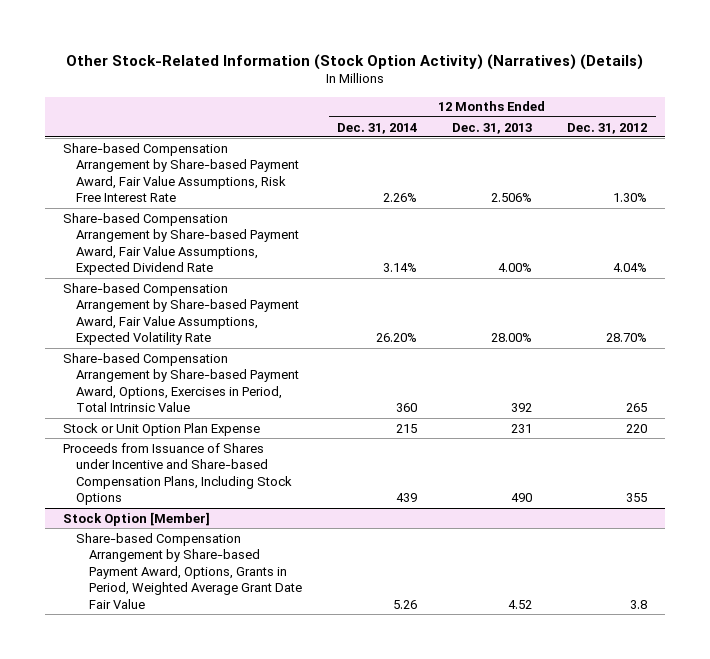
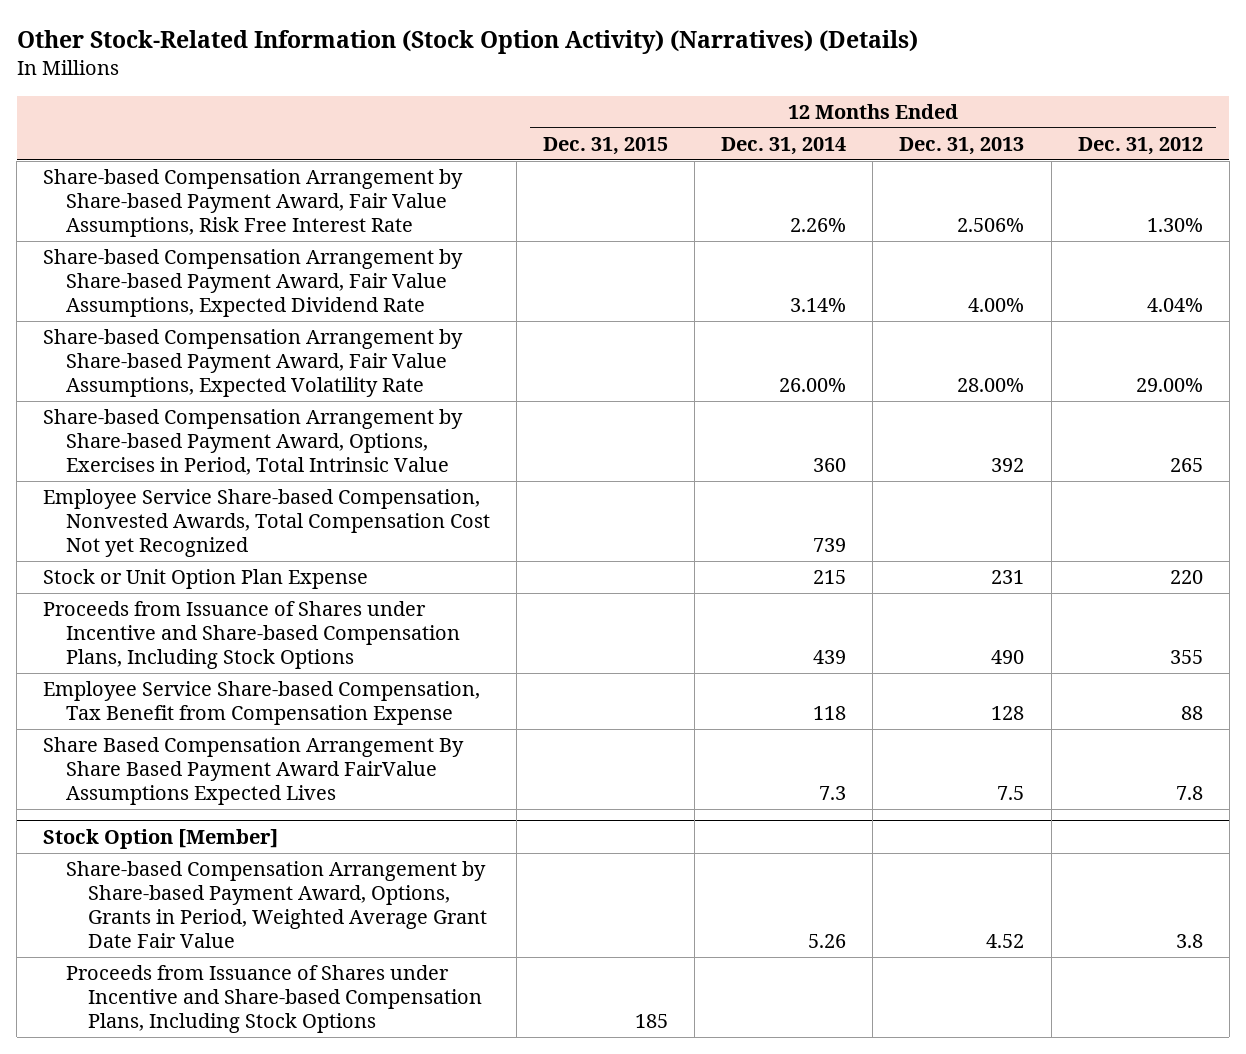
none -> [542,137,668,156] Dec. 31, 2015
[376,333,418,343] 26.20% -> [779,378,847,393] 26.00%
[606,333,648,343] 28.70% -> [1135,378,1203,393] 29.00%
none -> [43,489,490,558] Employee Service Share-based Compensation, Nonvested Awards, Total Compensation Cost Not yet Recognized
none -> [43,681,481,726] Employee Service Share-based Compensation, Tax Benefit from Compensation Expense
none -> [43,737,465,806] Share Based Compensation Arrangement By Share Based Payment Award FairValue Assumptions Expected Lives
none -> [65,965,482,1034] Proceeds from Issuance of Shares under Incentive and Share-based Compensation Plans, Including Stock Options

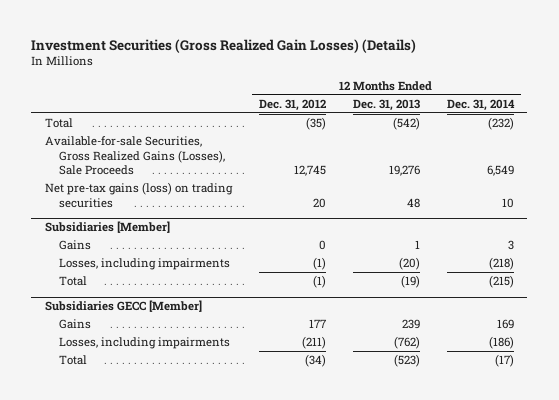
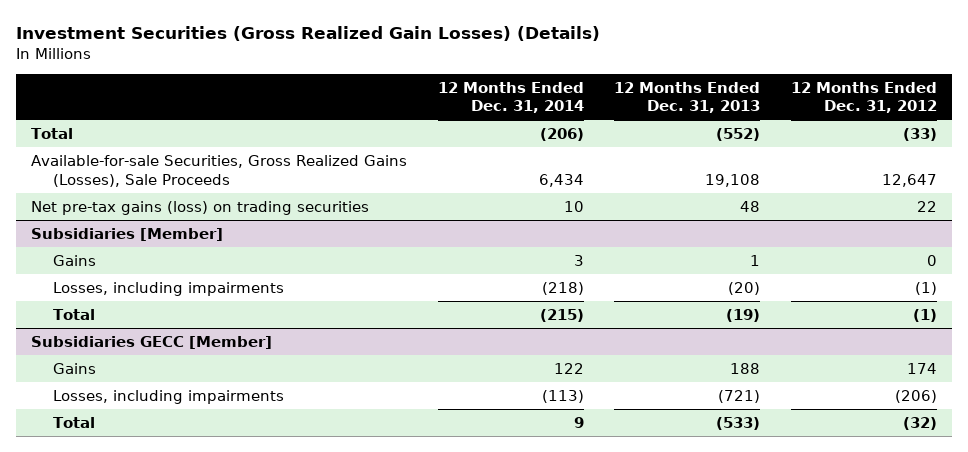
[305,117,326,131] (35) -> [902,127,937,141] (33)
[392,117,420,131] (542) -> [716,127,761,141] (552)
[487,117,514,131] (232) -> [539,127,584,141] (206)
[293,164,326,176] 12,745 -> [881,173,937,187] 12,647
[388,164,420,176] 19,276 -> [705,173,761,187] 19,108
[486,164,514,176] 6,549 -> [538,173,584,187] 6,434
[312,197,326,208] 20 -> [916,200,937,212] 22
[308,319,326,329] 177 -> [906,362,937,374] 174
[401,319,420,330] 239 -> [730,362,761,374] 188
[496,319,514,330] 169 -> [553,362,584,374] 122
[301,336,326,350] (211) -> [894,389,937,403] (206)
[393,336,420,350] (762) -> [718,389,761,403] (721)
[488,336,514,350] (186) -> [541,389,584,403] (113)
[304,354,326,368] (34) -> [902,416,937,430] (32)
[393,354,420,368] (523) -> [716,416,761,430] (533)
[494,354,514,368] (17) -> [573,416,584,428] 9

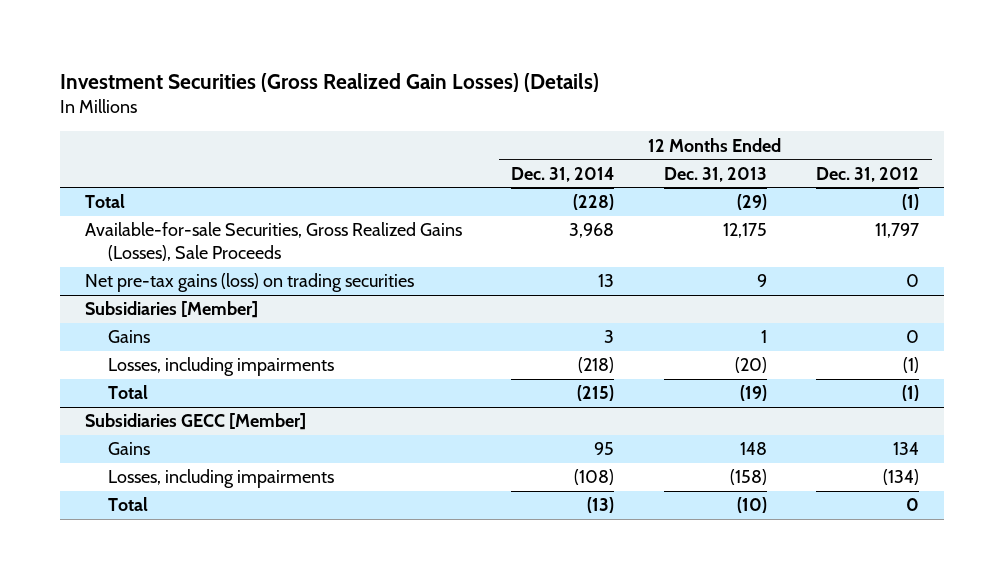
[539,127,584,141] (206) -> [573,194,615,211] (228)
[716,127,761,141] (552) -> [736,194,767,211] (29)
[902,127,937,141] (33) -> [902,194,920,211] (1)
[538,173,584,187] 6,434 -> [569,223,615,239] 3,968
[705,173,761,187] 19,108 -> [722,223,767,239] 12,175
[881,173,937,187] 12,647 -> [875,223,920,239] 11,797
[563,200,584,212] 10 -> [598,274,615,288] 13
[740,200,761,212] 48 -> [756,274,767,288] 9
[916,200,937,212] 22 -> [906,274,920,288] 0
[553,362,584,374] 122 -> [594,442,615,456] 95
[730,362,761,374] 188 -> [739,442,767,456] 148
[906,362,937,374] 174 -> [893,442,920,456] 134
[541,389,584,403] (113) -> [574,469,615,486] (108)
[718,389,761,403] (721) -> [729,469,767,486] (158)
[894,389,937,403] (206) -> [883,469,920,486] (134)
[573,416,584,428] 9 -> [587,497,615,514] (13)
[716,416,761,430] (533) -> [736,497,767,514] (10)
[902,416,937,430] (32) -> [906,498,920,512] 0

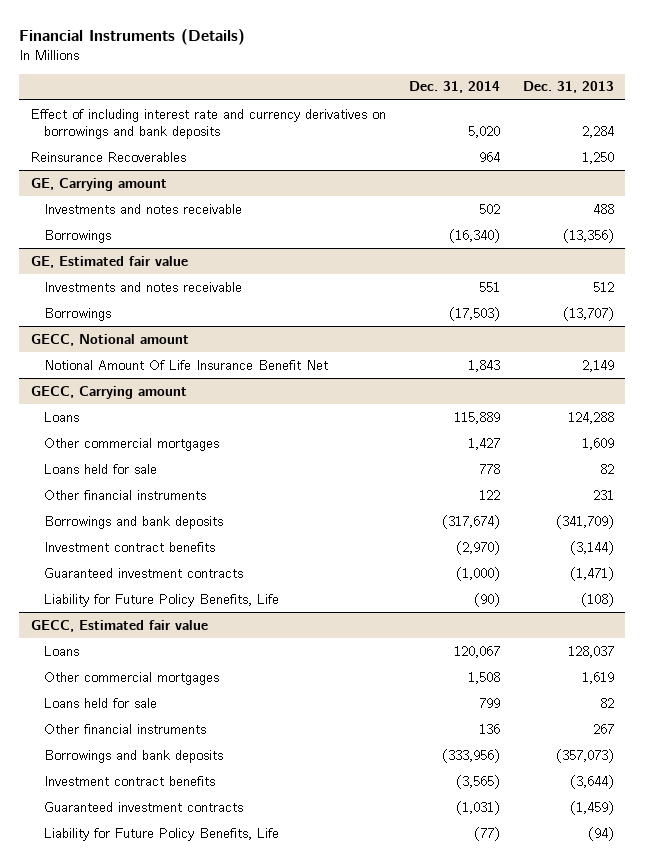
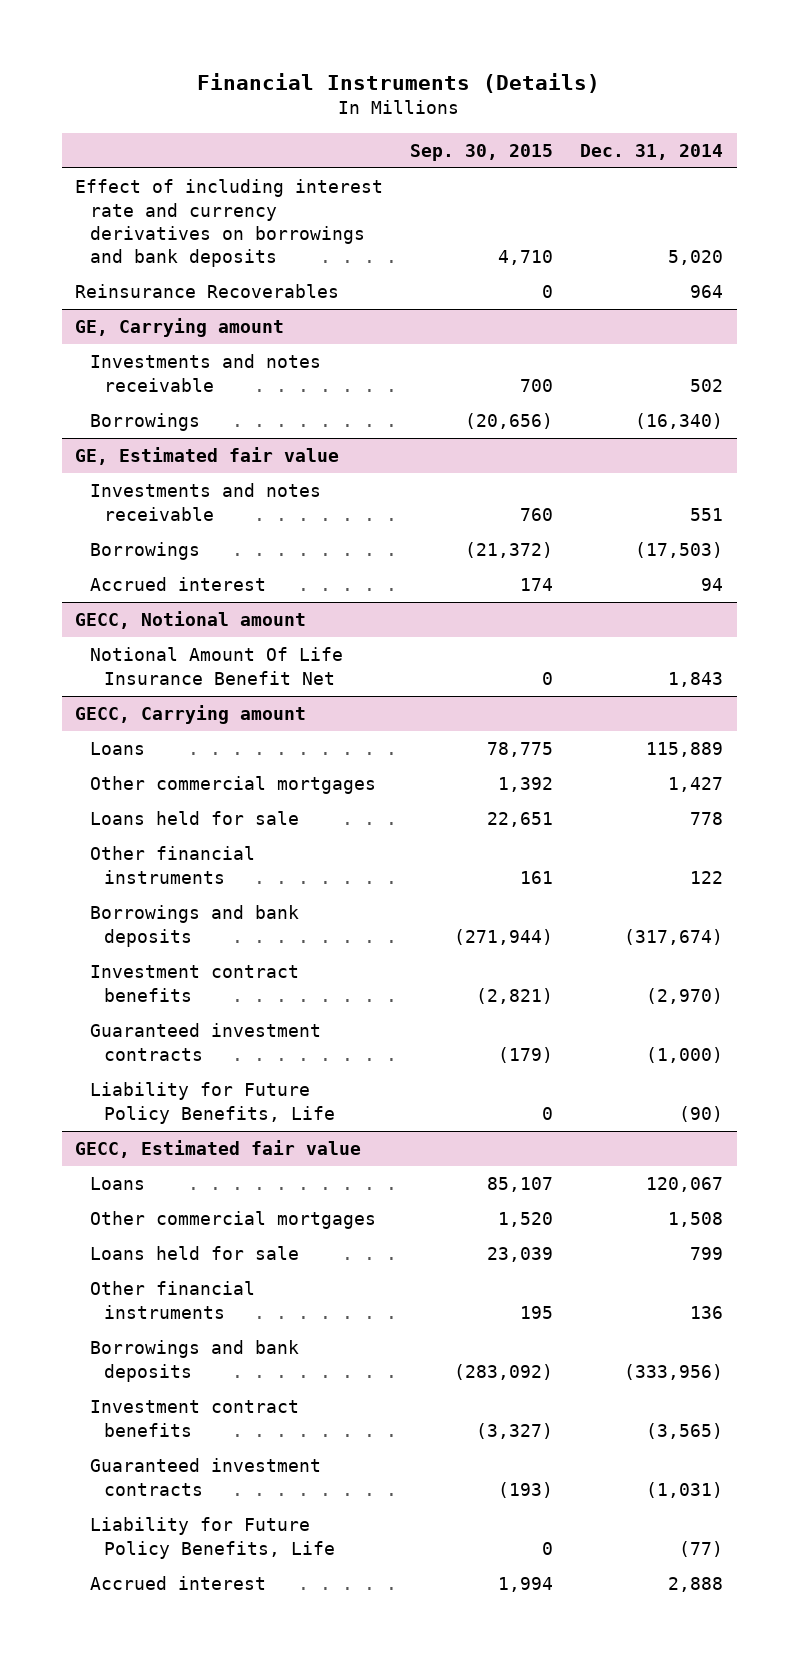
[522,81,614,94] Dec. 31, 2013 -> none
none -> [410,143,554,161] Sep. 30, 2015
none -> [89,577,266,592] Accrued interest
none -> [89,1576,266,1591] Accrued interest

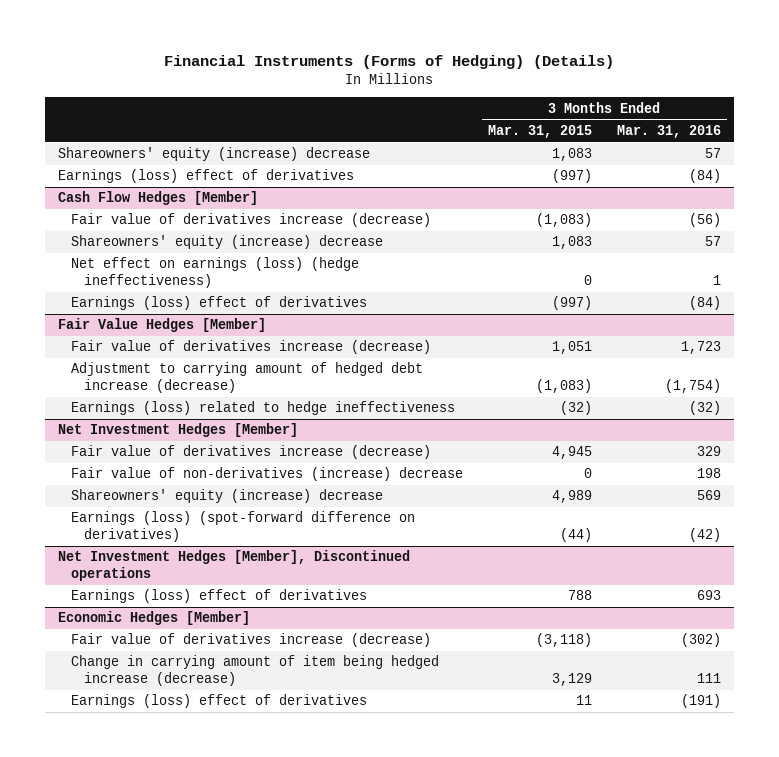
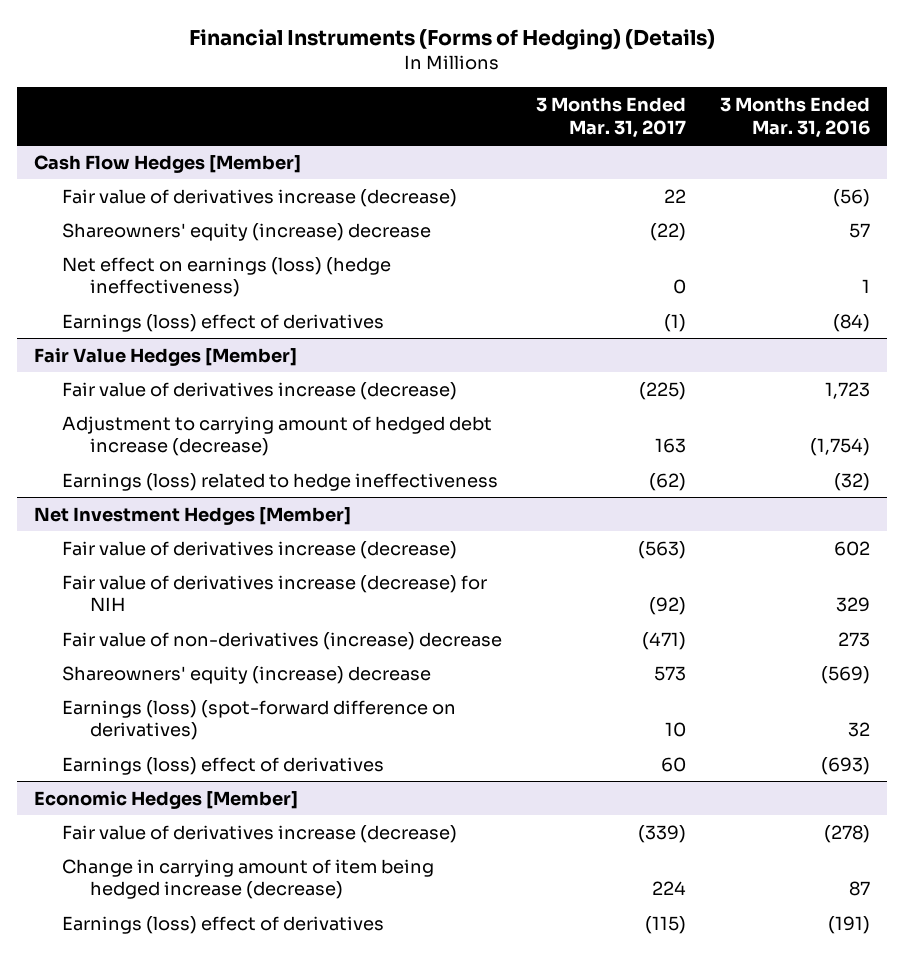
[487,124,592,138] Mar. 31, 2015 -> none
none -> [536,96,687,138] 3 Months Ended Mar. 31, 2017
[57,147,370,162] Shareowners' equity (increase) decrease -> none
[57,169,354,184] Earnings (loss) effect of derivatives -> none
[57,550,410,582] Net Investment Hedges [Member], Discontinued operations -> none
[697,446,722,457] 329 -> [833,540,870,556] 602
none -> [62,574,488,612] Fair value of derivatives increase (decrease) for NIH
[697,468,722,479] 198 -> [837,631,870,647] 273
[697,490,722,501] 569 -> [820,665,870,684] (569)
[689,528,722,543] (42) -> [847,722,870,738] 32
[697,590,722,601] 693 -> [820,756,870,775] (693)
[681,633,722,648] (302) -> [823,824,870,843] (278)
[697,673,722,684] 111 -> [848,881,870,897] 87

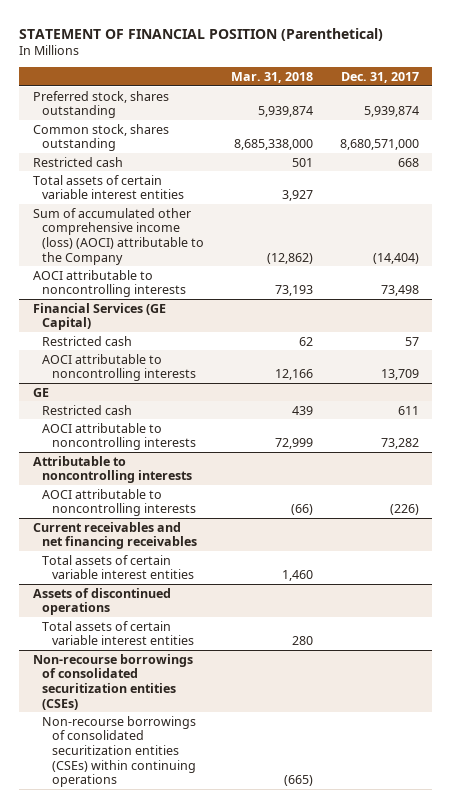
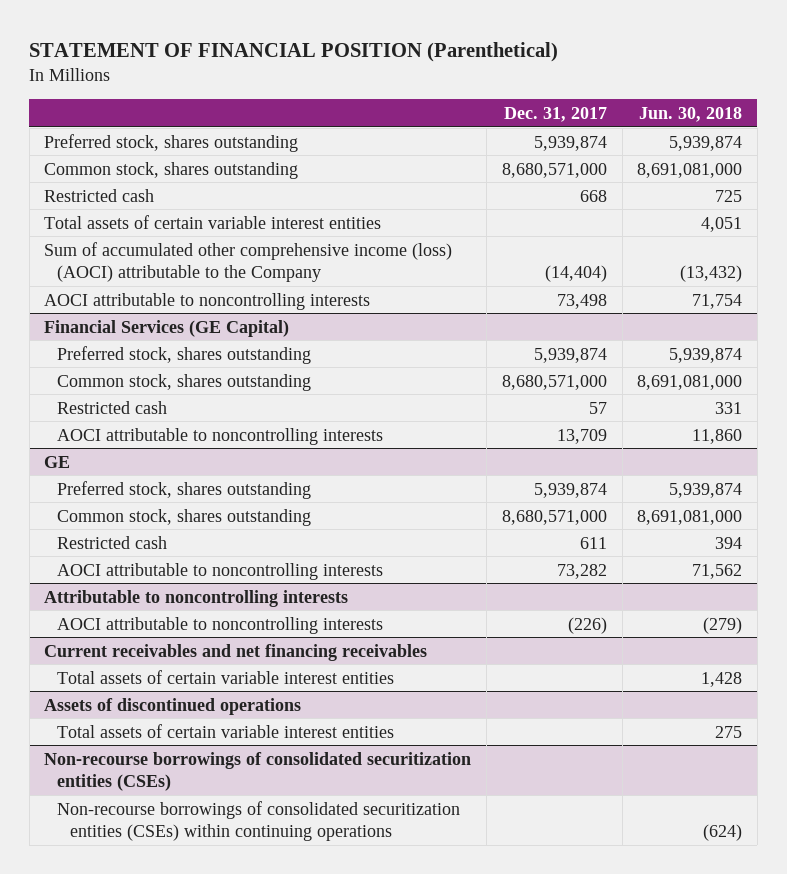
[231,71,314,83] Mar. 31, 2018 -> none
none -> [639,106,743,122] Jun. 30, 2018
none -> [57,345,312,364] Preferred stock, shares outstanding
none -> [57,373,312,391] Common stock, shares outstanding
none -> [57,480,312,499] Preferred stock, shares outstanding
none -> [57,508,312,526] Common stock, shares outstanding

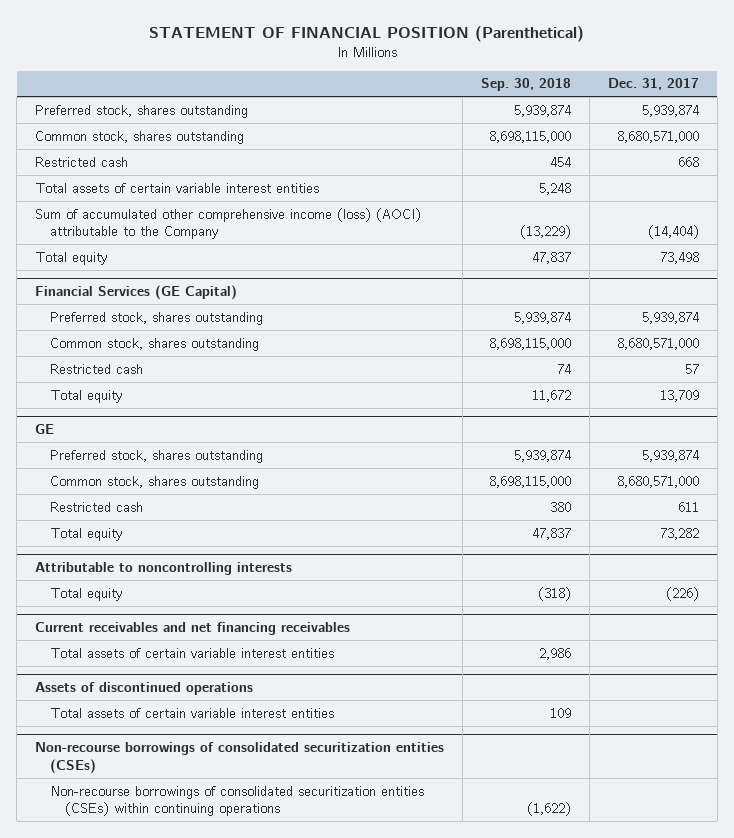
[639,106,743,122] Jun. 30, 2018 -> none
none -> [480,78,571,92] Sep. 30, 2018
[44,292,371,310] AOCI attributable to noncontrolling interests -> [35,251,108,265] Total equity
[57,427,384,445] AOCI attributable to noncontrolling interests -> [50,389,123,403] Total equity
[57,562,384,580] AOCI attributable to noncontrolling interests -> [50,527,123,541] Total equity
[57,616,384,634] AOCI attributable to noncontrolling interests -> [50,587,123,601] Total equity

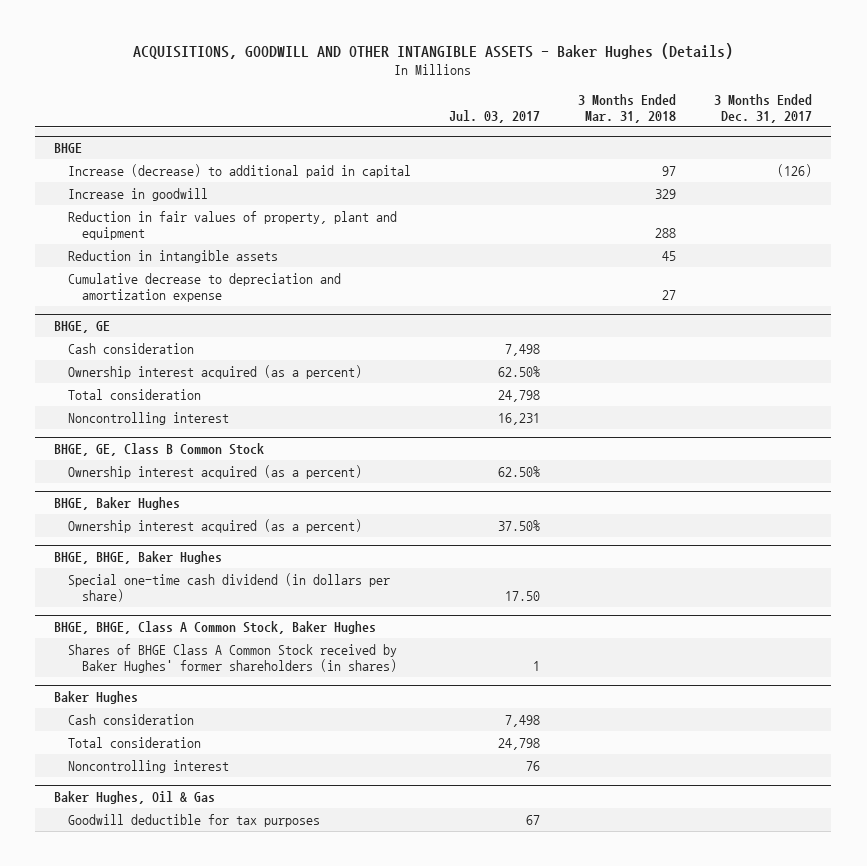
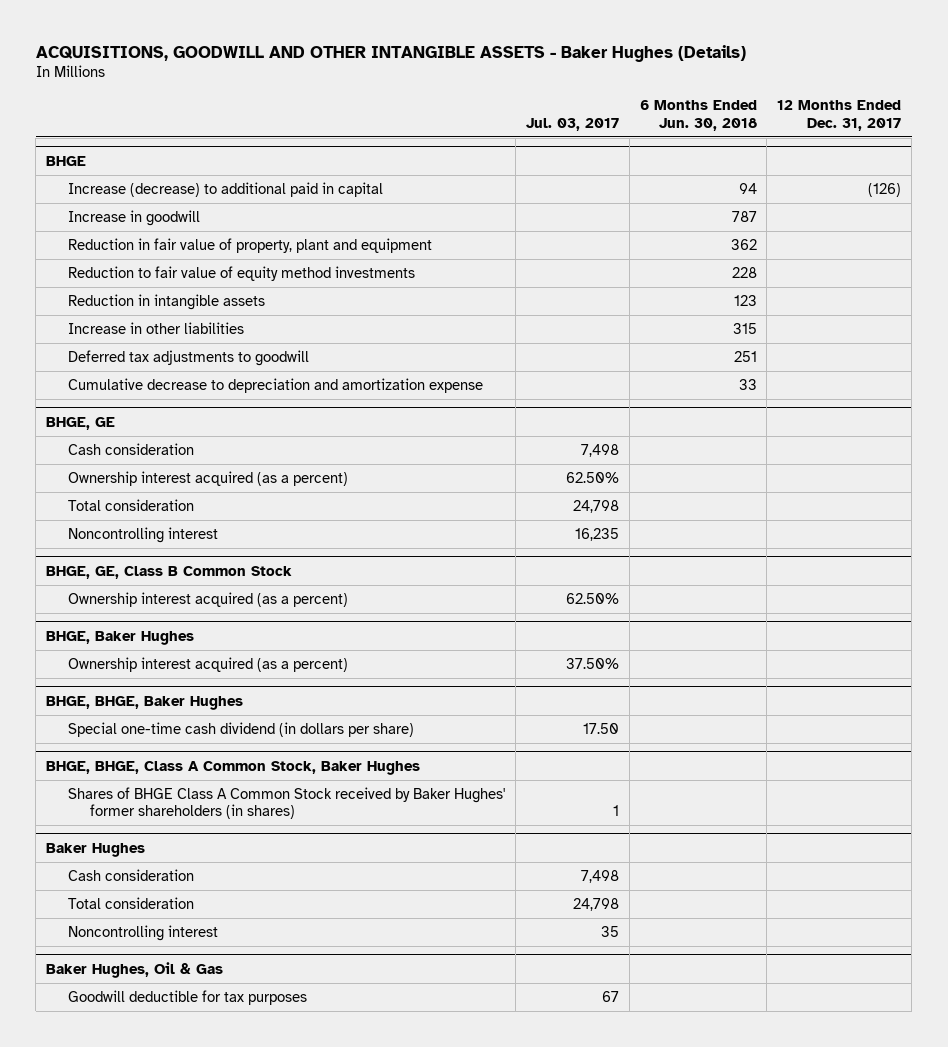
[578,93,677,123] 3 Months Ended Mar. 31, 2018 -> none
[714,93,813,123] 3 Months Ended Dec. 31, 2017 -> none
none -> [639,100,757,131] 6 Months Ended Jun. 30, 2018
none -> [777,100,902,131] 12 Months Ended Dec. 31, 2017
[68,210,398,241] Reduction in fair values of property, plant and equipment -> [68,237,433,253] Reduction in fair value of property, plant and equipment
none -> [68,265,416,281] Reduction to fair value of equity method investments
none -> [68,321,245,334] Increase in other liabilities
none -> [68,349,310,366] Deferred tax adjustments to goodwill
[498,412,541,425] 16,231 -> [574,527,619,541] 16,235
[526,760,541,771] 76 -> [600,925,619,937] 35

